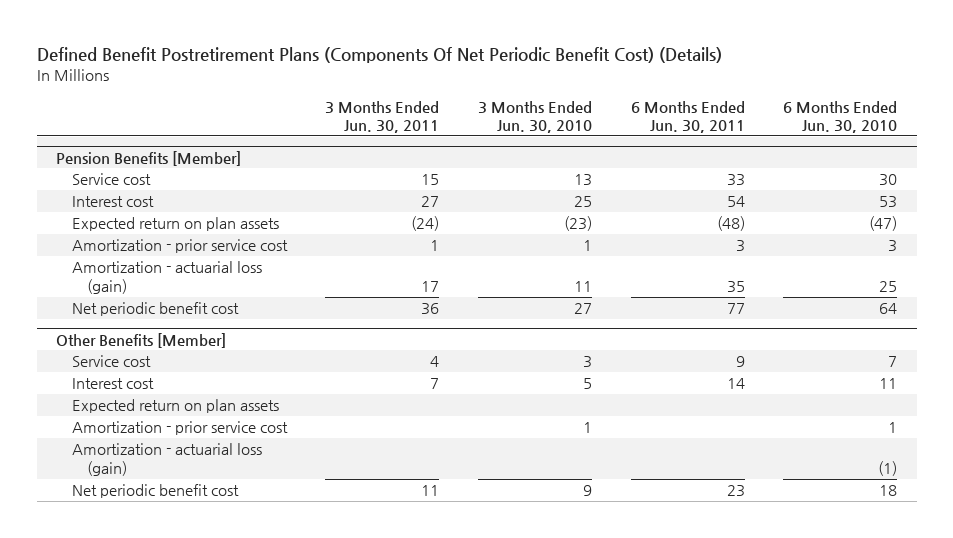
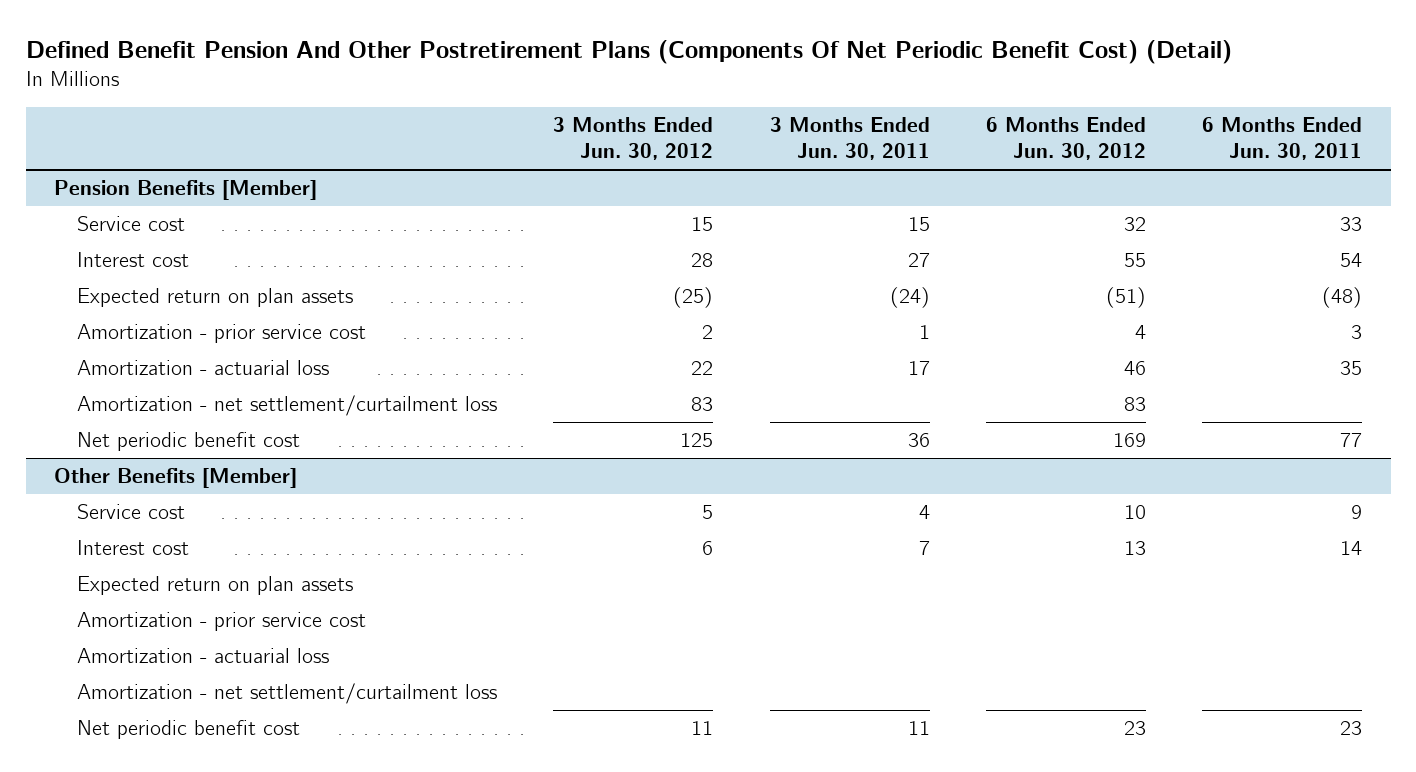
[36,47,722,64] Defined Benefit Postretirement Plans (Components Of Net Periodic Benefit Cost) (Details) -> [25,40,1232,65] Defined Benefit Pension And Other Postretirement Plans (Components Of Net Periodic Benefit Cost) (Detail)
[478,100,593,133] 3 Months Ended Jun. 30, 2010 -> none
[783,100,898,133] 6 Months Ended Jun. 30, 2010 -> none
none -> [553,117,714,161] 3 Months Ended Jun. 30, 2012
none -> [985,117,1146,161] 6 Months Ended Jun. 30, 2012
[71,261,262,294] Amortization - actuarial loss (gain) -> [76,360,329,376] Amortization - actuarial loss
none -> [76,395,497,417] Amortization - net settlement/curtailment loss
[71,443,262,476] Amortization - actuarial loss (gain) -> [76,648,329,664] Amortization - actuarial loss
none -> [76,683,497,705] Amortization - net settlement/curtailment loss

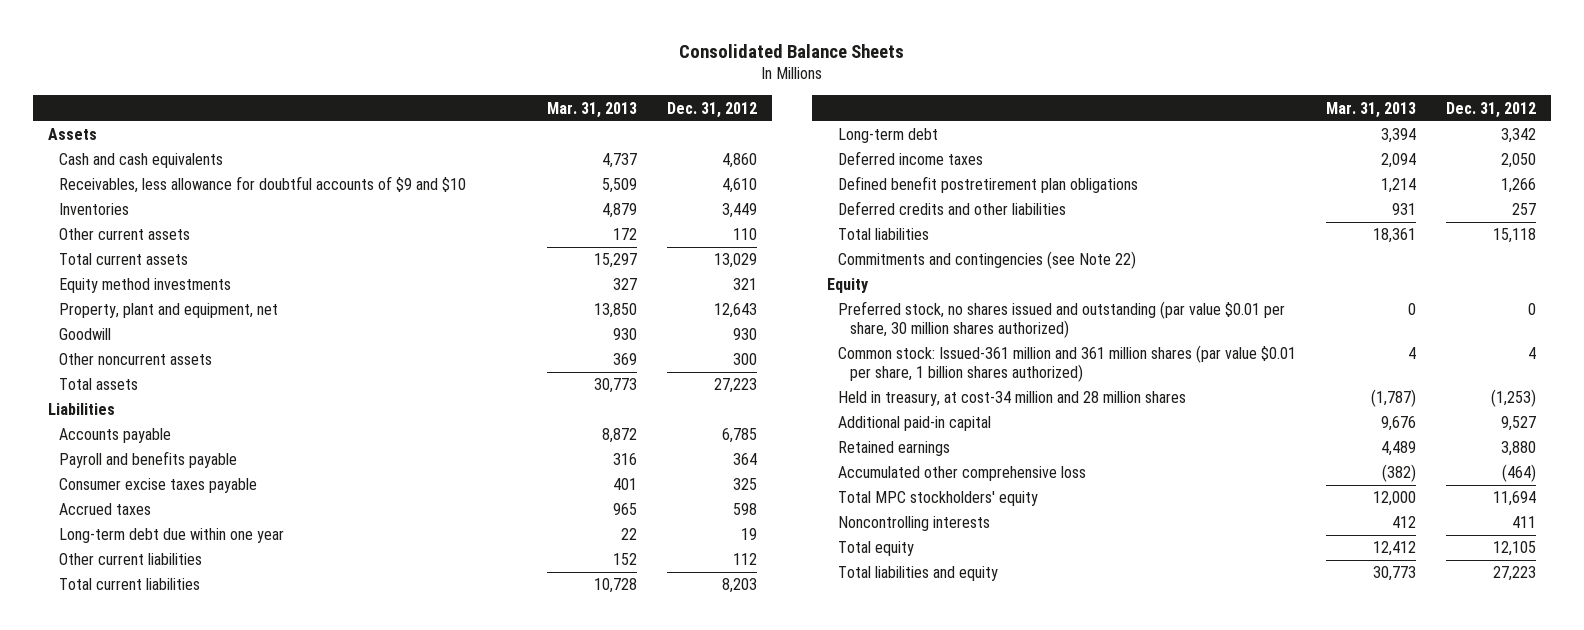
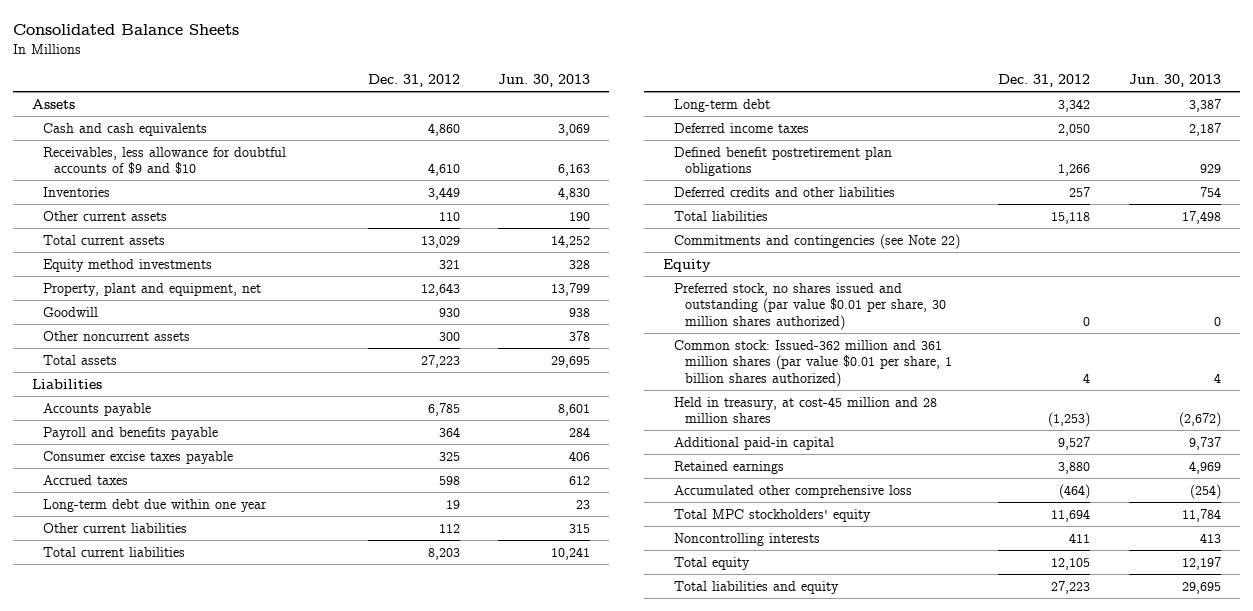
[547,101,638,118] Mar. 31, 2013 -> none
none -> [498,74,591,88] Jun. 30, 2013
[838,345,1297,383] Common stock: Issued-361 million and 361 million shares (par value $0.01 per share, 1 billion shares authorized) -> [674,339,952,387] Common stock: Issued-362 million and 361 million shares (par value $0.01 per share, 1 billion shares authorized)
[838,391,1187,407] Held in treasury, at cost-34 million and 28 million shares -> [674,396,938,424] Held in treasury, at cost-45 million and 28 million shares

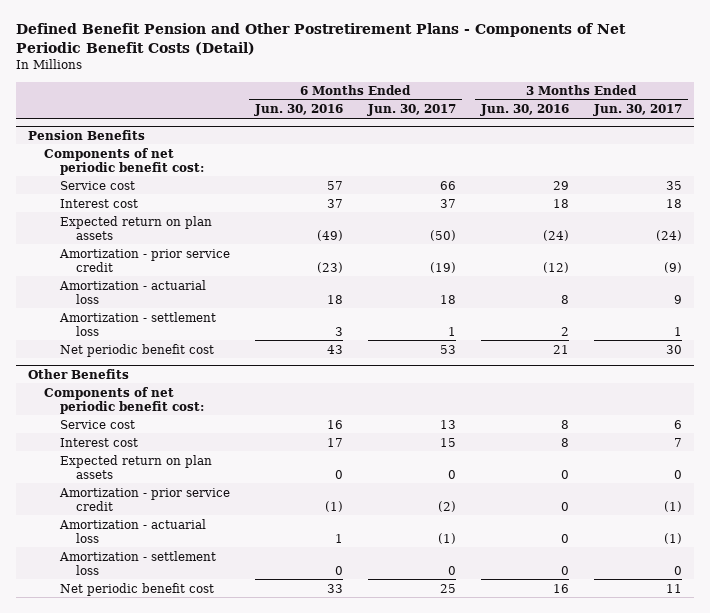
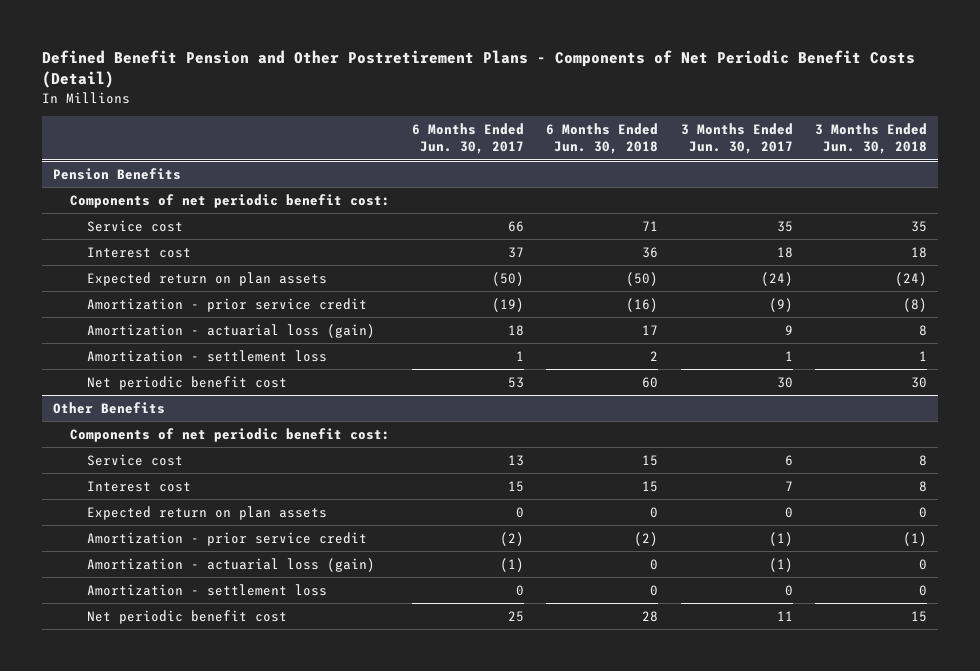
[253,104,343,117] Jun. 30, 2016 -> none
[479,104,569,117] Jun. 30, 2016 -> none
none -> [546,122,659,155] 6 Months Ended Jun. 30, 2018
none -> [814,122,927,155] 3 Months Ended Jun. 30, 2018
[58,279,206,304] Amortization - actuarial loss -> [86,323,375,338] Amortization - actuarial loss (gain)
[58,518,206,543] Amortization - actuarial loss -> [86,557,375,572] Amortization - actuarial loss (gain)

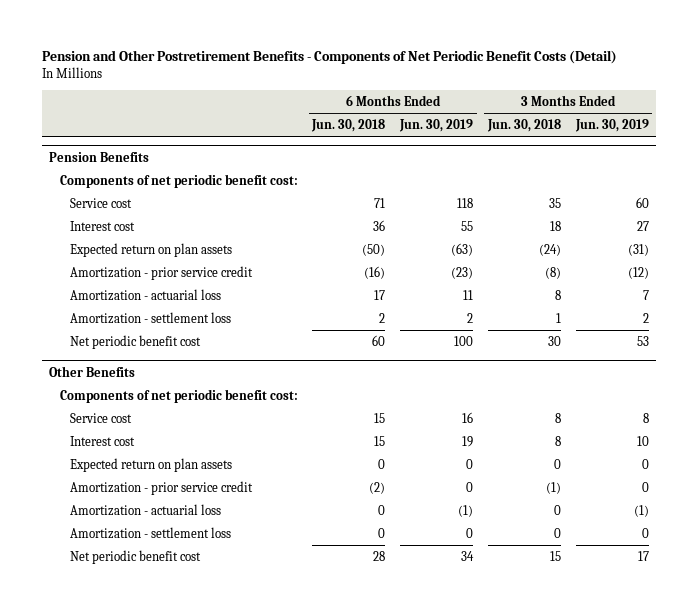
[42,50,916,89] Defined Benefit Pension and Other Postretirement Plans - Components of Net Periodic Benefit Costs (Detail) -> [42,50,618,65] Pension and Other Postretirement Benefits - Components of Net Periodic Benefit Costs (Detail)
[412,122,525,155] 6 Months Ended Jun. 30, 2017 -> none
[680,122,793,155] 3 Months Ended Jun. 30, 2017 -> none
none -> [399,119,474,133] Jun. 30, 2019
none -> [574,119,649,133] Jun. 30, 2019
[86,323,375,338] Amortization - actuarial loss (gain) -> [70,288,222,301] Amortization - actuarial loss
[86,557,375,572] Amortization - actuarial loss (gain) -> [70,503,222,516] Amortization - actuarial loss

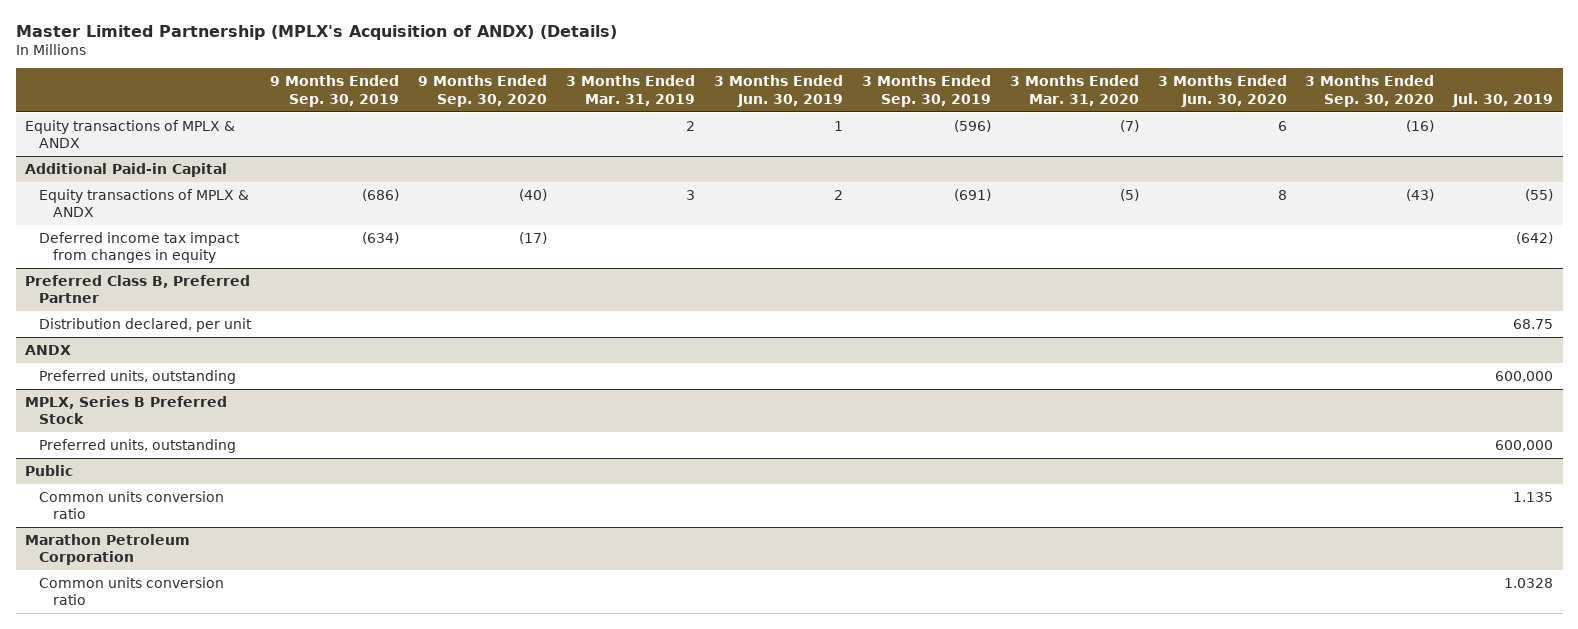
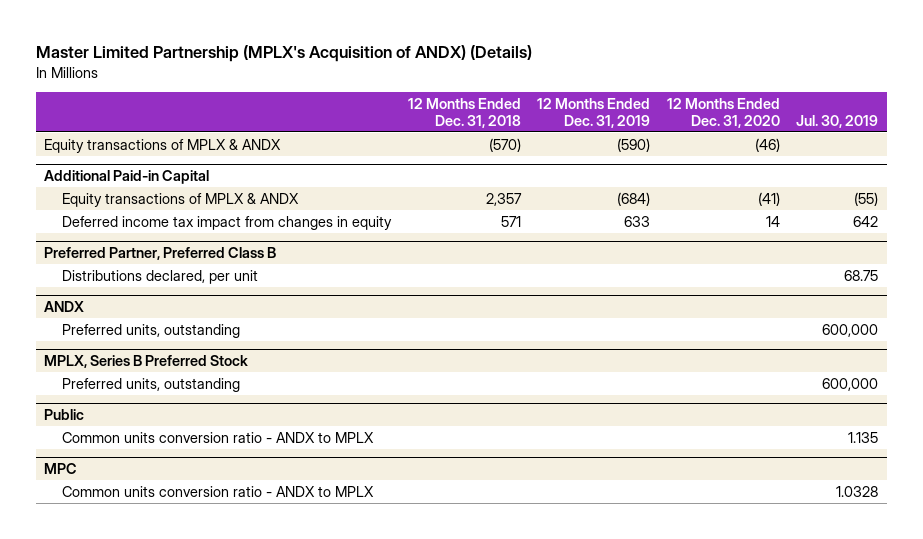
[269,75,399,107] 9 Months Ended Sep. 30, 2019 -> none
[417,75,547,107] 9 Months Ended Sep. 30, 2020 -> none
[565,75,695,106] 3 Months Ended Mar. 31, 2019 -> none
[713,75,843,107] 3 Months Ended Jun. 30, 2019 -> none
[861,75,991,107] 3 Months Ended Sep. 30, 2019 -> none
[1009,75,1139,106] 3 Months Ended Mar. 31, 2020 -> none
[1157,75,1287,107] 3 Months Ended Jun. 30, 2020 -> none
[1305,75,1435,107] 3 Months Ended Sep. 30, 2020 -> none
none -> [407,97,521,128] 12 Months Ended Dec. 31, 2018
none -> [537,97,651,128] 12 Months Ended Dec. 31, 2019
none -> [666,97,780,128] 12 Months Ended Dec. 31, 2020
[1516,232,1554,245] (642) -> [853,215,879,227] 642
[25,275,251,304] Preferred Class B, Preferred Partner -> [44,246,277,260] Preferred Partner, Preferred Class B
[38,318,252,333] Distribution declared, per unit -> [61,269,258,284] Distributions declared, per unit
[38,491,224,520] Common units conversion ratio -> [61,431,374,443] Common units conversion ratio - ANDX to MPLX
[25,534,191,566] Marathon Petroleum Corporation -> [44,462,78,474] MPC
[38,577,224,606] Common units conversion ratio -> [61,485,374,497] Common units conversion ratio - ANDX to MPLX

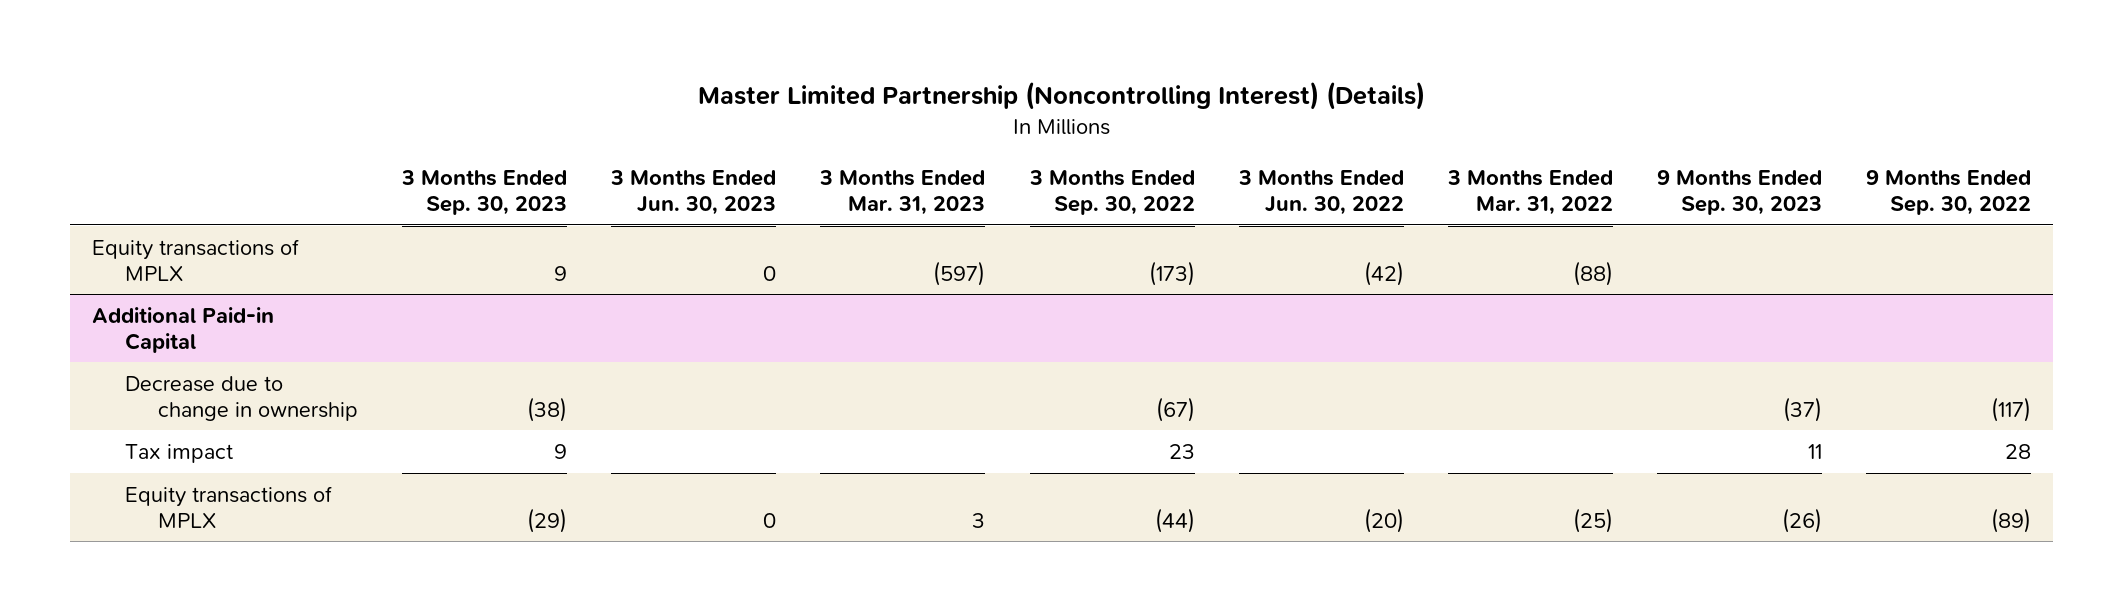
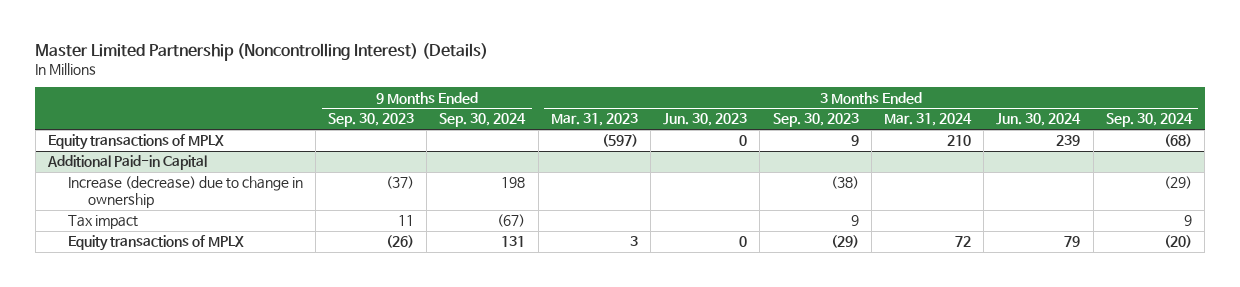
[1028,169,1195,215] 3 Months Ended Sep. 30, 2022 -> none
[1237,169,1404,215] 3 Months Ended Jun. 30, 2022 -> none
[1446,169,1613,215] 3 Months Ended Mar. 31, 2022 -> none
[1865,169,2031,215] 9 Months Ended Sep. 30, 2022 -> none
none -> [439,113,527,128] Sep. 30, 2024
none -> [884,113,973,127] Mar. 31, 2024
none -> [996,113,1082,127] Jun. 30, 2024
none -> [1105,113,1193,128] Sep. 30, 2024
[125,375,359,421] Decrease due to change in ownership -> [67,176,303,209] Increase (decrease) due to change in ownership

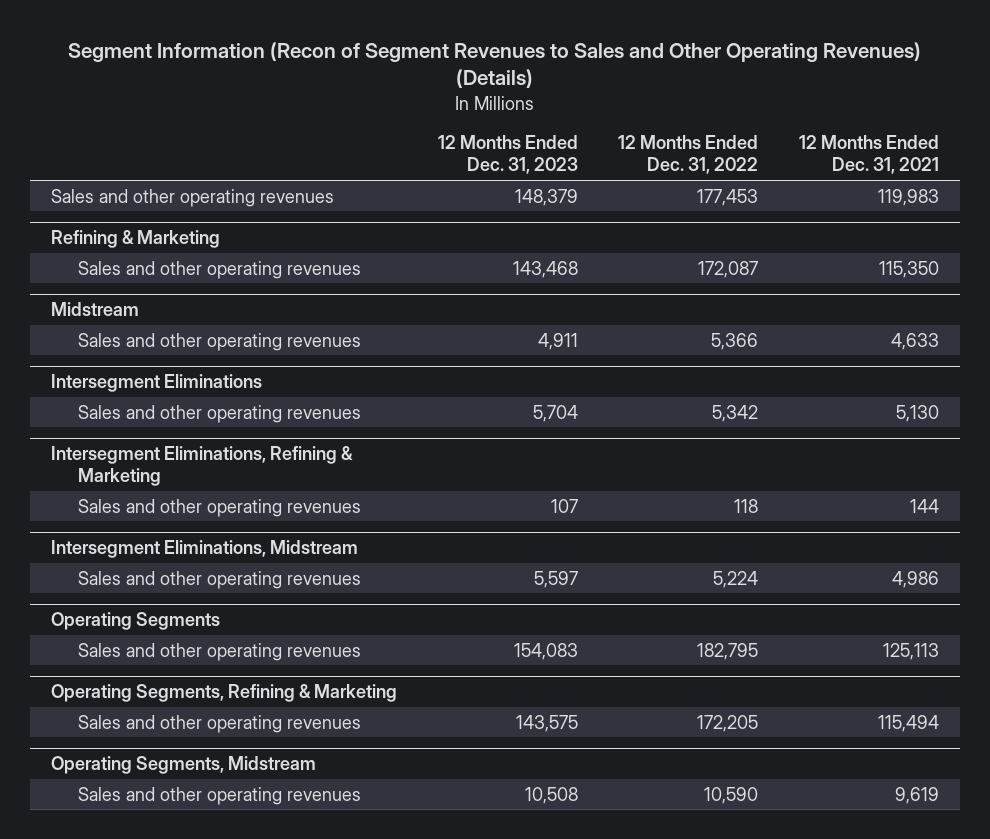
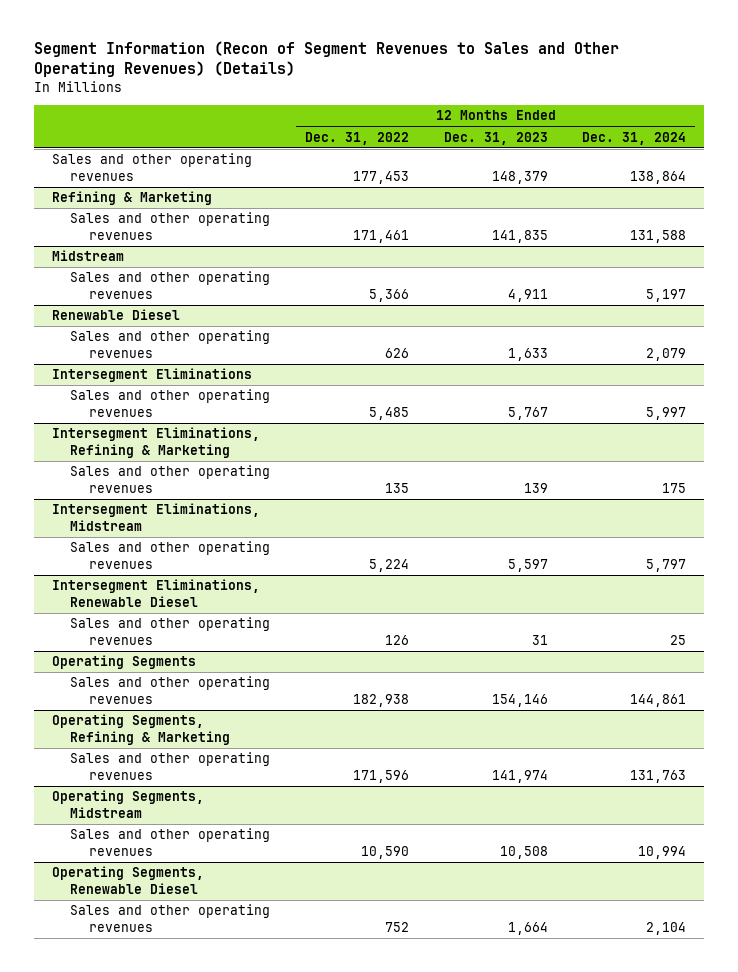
[799,134,940,175] 12 Months Ended Dec. 31, 2021 -> none
none -> [582,131,687,145] Dec. 31, 2024
[512,260,578,278] 143,468 -> [491,229,548,243] 141,835
[698,260,759,278] 172,087 -> [353,229,410,243] 171,461
none -> [51,309,180,321] Renewable Diesel
none -> [70,330,271,358] Sales and other operating revenues
[532,404,578,422] 5,704 -> [507,406,548,420] 5,767
[712,404,759,422] 5,342 -> [369,406,410,420] 5,485
[550,498,578,513] 107 -> [523,482,548,493] 139
[734,498,759,513] 118 -> [385,482,410,493] 135
none -> [51,579,260,607] Intersegment Eliminations, Renewable Diesel
none -> [70,617,271,645] Sales and other operating revenues
[513,642,578,660] 154,083 -> [491,693,548,707] 154,146
[697,642,759,660] 182,795 -> [353,693,410,707] 182,938
[515,714,578,732] 143,575 -> [491,769,548,783] 141,974
[697,714,759,732] 172,205 -> [353,769,410,783] 171,596
none -> [51,866,204,894] Operating Segments, Renewable Diesel
none -> [70,904,271,932] Sales and other operating revenues

